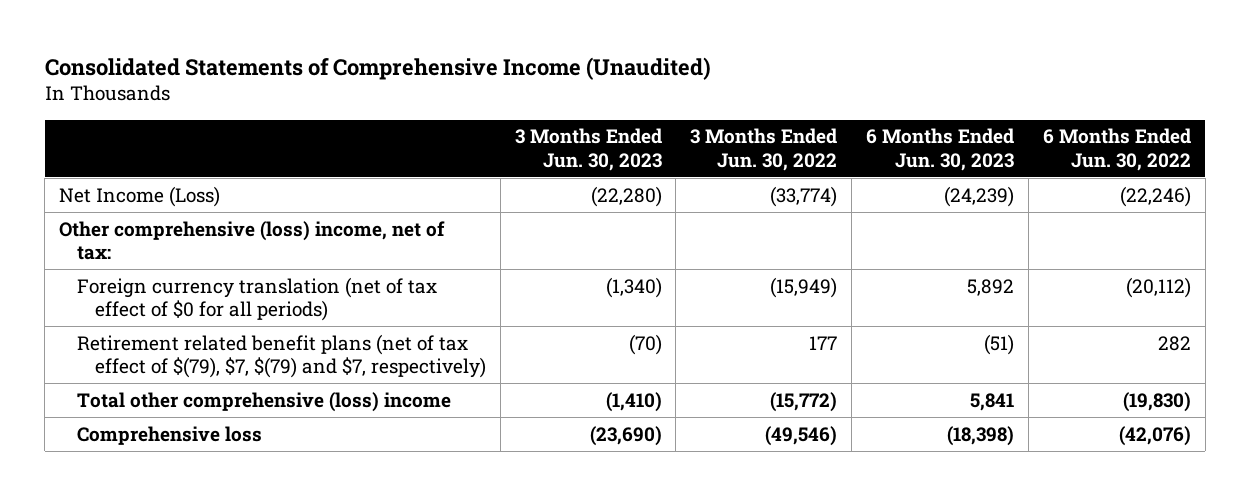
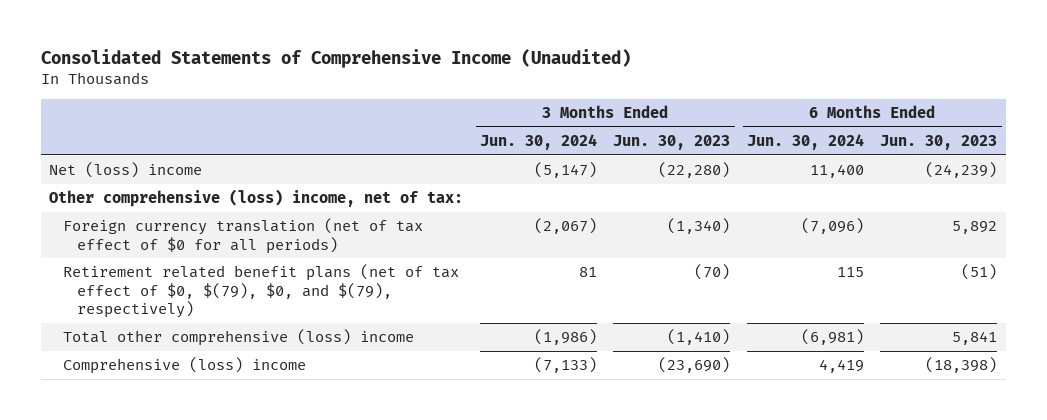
[690,128,838,171] 3 Months Ended Jun. 30, 2022 -> none
[1042,128,1191,171] 6 Months Ended Jun. 30, 2022 -> none
none -> [479,133,597,150] Jun. 30, 2024
none -> [746,133,864,150] Jun. 30, 2024
[59,185,221,207] Net Income (Loss) -> [49,162,203,179] Net (loss) income
[77,333,486,379] Retirement related benefit plans (net of tax effect of $(79), $7, $(79) and $7, respectively) -> [63,264,460,319] Retirement related benefit plans (net of tax effect of $0, $(79), $0, and $(79), respectively)
[77,425,263,445] Comprehensive loss -> [63,357,307,375] Comprehensive (loss) income

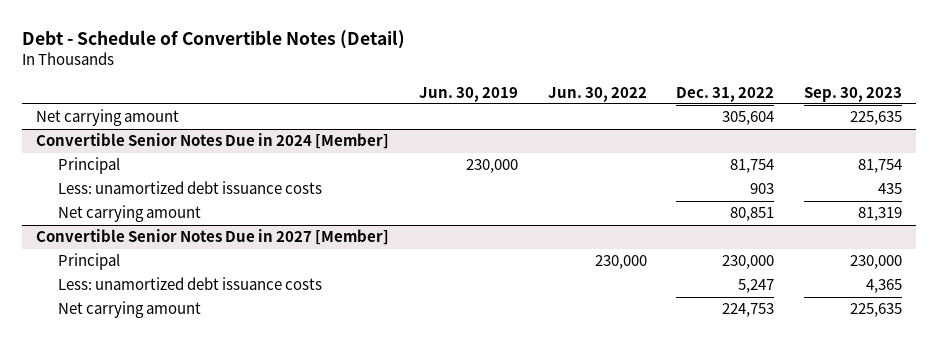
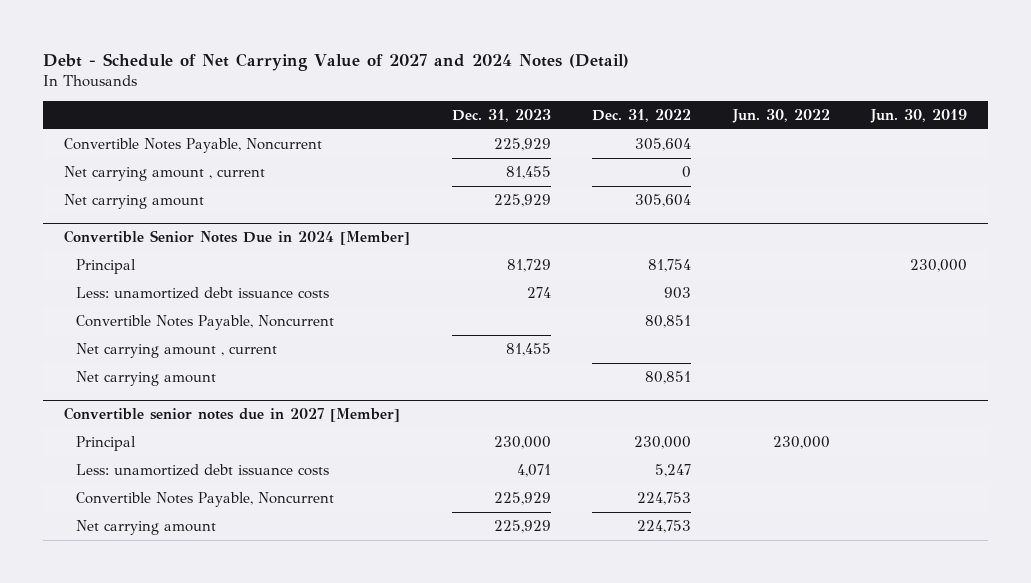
[21,30,405,50] Debt - Schedule of Convertible Notes (Detail) -> [43,53,630,72] Debt - Schedule of Net Carrying Value of 2027 and 2024 Notes (Detail)
[803,86,902,102] Sep. 30, 2023 -> none
none -> [451,108,551,122] Dec. 31, 2023
none -> [63,137,322,153] Convertible Notes Payable, Noncurrent
none -> [63,165,265,181] Net carrying amount , current
none -> [75,314,334,330] Convertible Notes Payable, Noncurrent
none -> [75,342,277,358] Net carrying amount , current
[36,229,390,246] Convertible Senior Notes Due in 2027 [Member] -> [63,407,400,423] Convertible senior notes due in 2027 [Member]
none -> [75,491,334,507] Convertible Notes Payable, Noncurrent

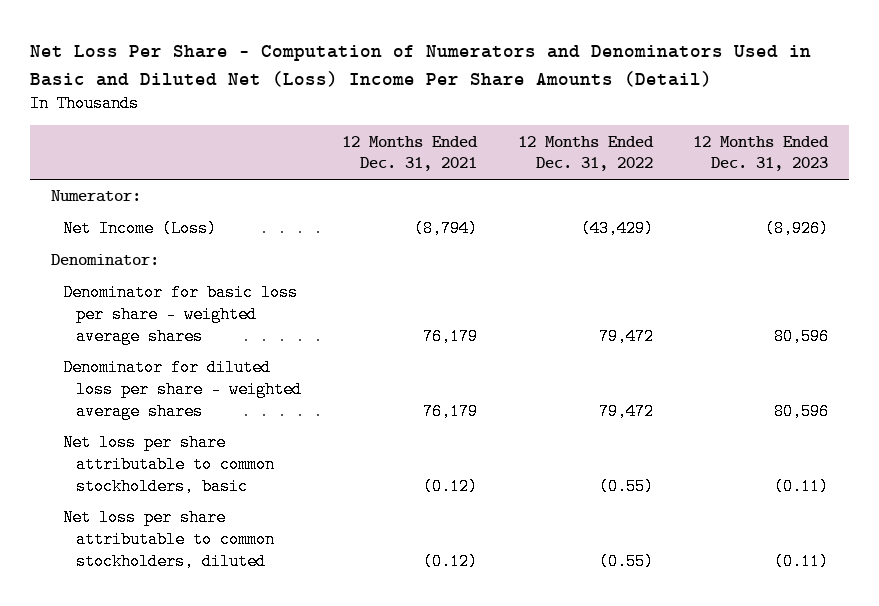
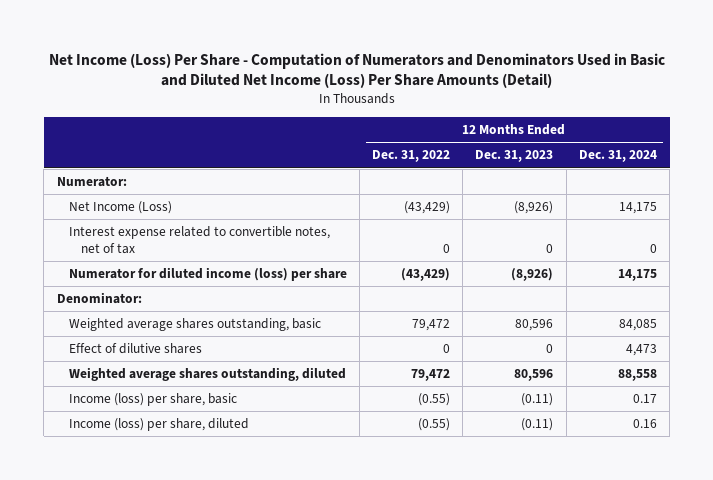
[30,45,812,87] Net Loss Per Share - Computation of Numerators and Denominators Used in Basic and Diluted Net (Loss) Income Per Share Amounts (Detail) -> [48,52,665,89] Net Income (Loss) Per Share - Computation of Numerators and Denominators Used in Basic and Diluted Net Income (Loss) Per Share Amounts (Detail)
[341,135,478,172] 12 Months Ended Dec. 31, 2021 -> none
none -> [578,150,657,163] Dec. 31, 2024
none -> [68,226,330,254] Interest expense related to convertible notes, net of tax
none -> [68,267,347,282] Numerator for diluted income (loss) per share
[63,284,299,345] Denominator for basic loss per share - weighted average shares -> [68,318,321,332] Weighted average shares outstanding, basic
none -> [68,343,202,355] Effect of dilutive shares
[63,359,303,420] Denominator for diluted loss per share - weighted average shares -> [68,367,346,382] Weighted average shares outstanding, diluted
[63,434,276,495] Net loss per share attributable to common stockholders, basic -> [68,393,237,407] Income (loss) per share, basic
[63,509,276,570] Net loss per share attributable to common stockholders, diluted -> [68,418,249,432] Income (loss) per share, diluted

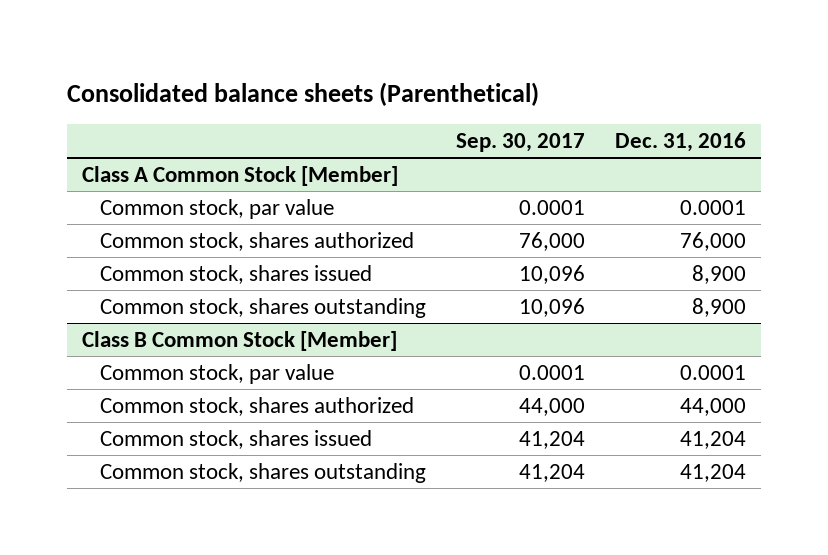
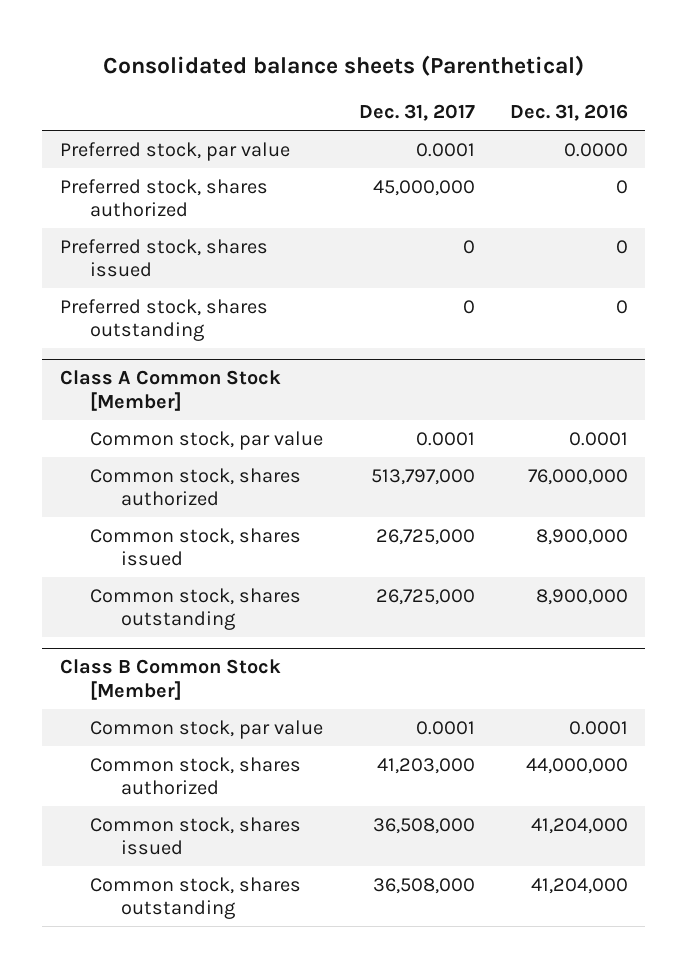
[455,132,585,152] Sep. 30, 2017 -> none
none -> [358,104,475,122] Dec. 31, 2017
none -> [59,141,290,161] Preferred stock, par value
none -> [59,178,268,218] Preferred stock, shares authorized
none -> [59,238,268,278] Preferred stock, shares issued
none -> [59,298,268,342] Preferred stock, shares outstanding
[679,231,746,251] 76,000 -> [527,468,628,485] 76,000,000
[691,264,746,284] 8,900 -> [535,528,628,545] 8,900,000
[691,297,746,317] 8,900 -> [535,588,628,605] 8,900,000
[679,397,746,416] 44,000 -> [525,757,628,774] 44,000,000
[679,430,746,449] 41,204 -> [530,817,628,834] 41,204,000
[679,463,746,482] 41,204 -> [530,877,628,894] 41,204,000

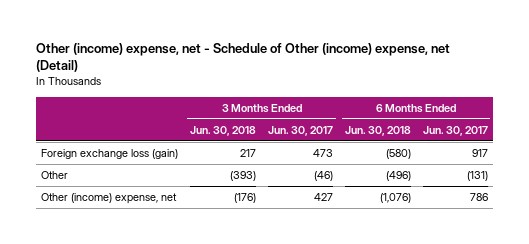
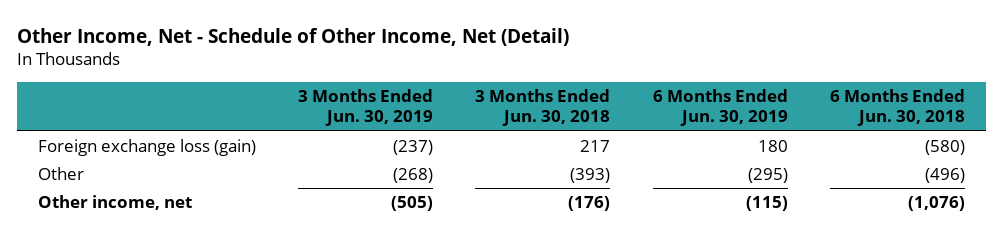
[35,42,450,73] Other (income) expense, net - Schedule of Other (income) expense, net (Detail) -> [16,27,569,46] Other Income, Net - Schedule of Other Income, Net (Detail)
[267,125,333,136] Jun. 30, 2017 -> none
[422,125,488,136] Jun. 30, 2017 -> none
none -> [298,88,434,127] 3 Months Ended Jun. 30, 2019
none -> [652,88,788,127] 6 Months Ended Jun. 30, 2019
[41,193,178,205] Other (income) expense, net -> [37,195,192,211] Other income, net

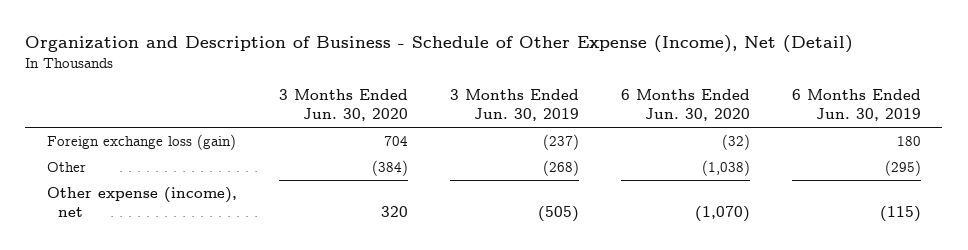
[16,27,569,46] Other Income, Net - Schedule of Other Income, Net (Detail) -> [25,35,854,54] Organization and Description of Business - Schedule of Other Expense (Income), Net (Detail)
[475,88,611,127] 3 Months Ended Jun. 30, 2018 -> none
[829,88,965,127] 6 Months Ended Jun. 30, 2018 -> none
none -> [278,89,408,122] 3 Months Ended Jun. 30, 2020
none -> [620,89,750,122] 6 Months Ended Jun. 30, 2020
[37,195,192,211] Other income, net -> [46,186,237,217] Other expense (income), net

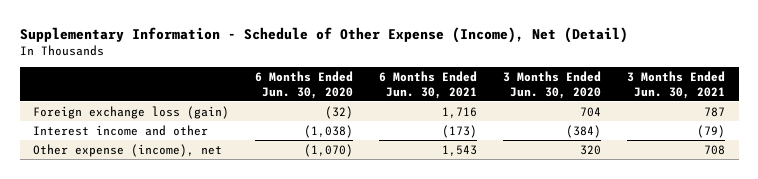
[25,35,854,54] Organization and Description of Business - Schedule of Other Expense (Income), Net (Detail) -> [19,26,628,43] Supplementary Information - Schedule of Other Expense (Income), Net (Detail)
[449,89,579,122] 3 Months Ended Jun. 30, 2019 -> none
[792,89,922,122] 6 Months Ended Jun. 30, 2019 -> none
none -> [379,70,478,99] 6 Months Ended Jun. 30, 2021
none -> [627,70,726,99] 3 Months Ended Jun. 30, 2021
[46,161,86,172] Other -> [32,124,208,136] Interest income and other

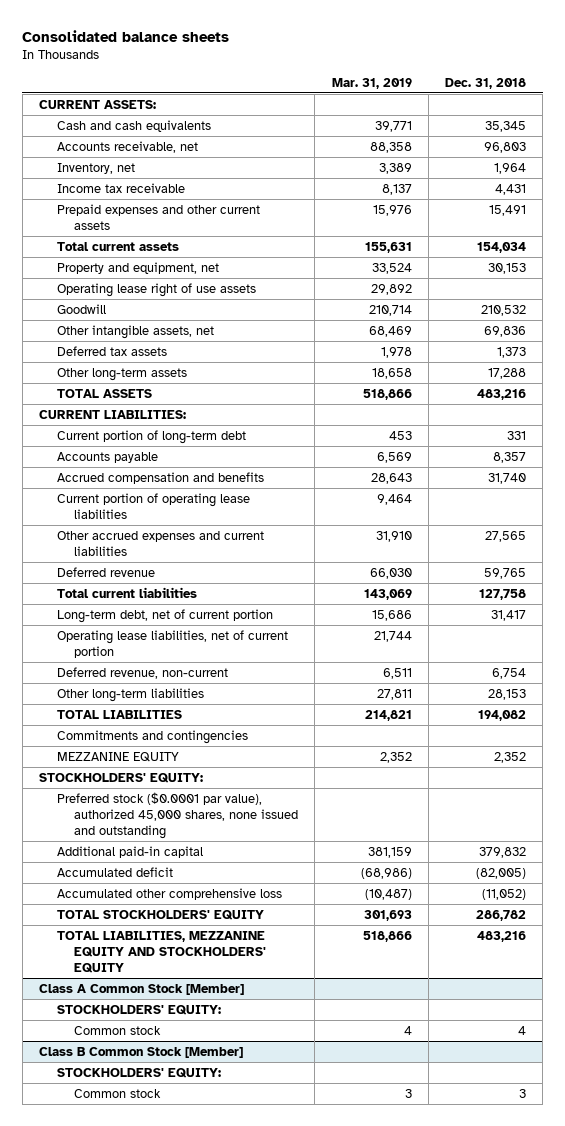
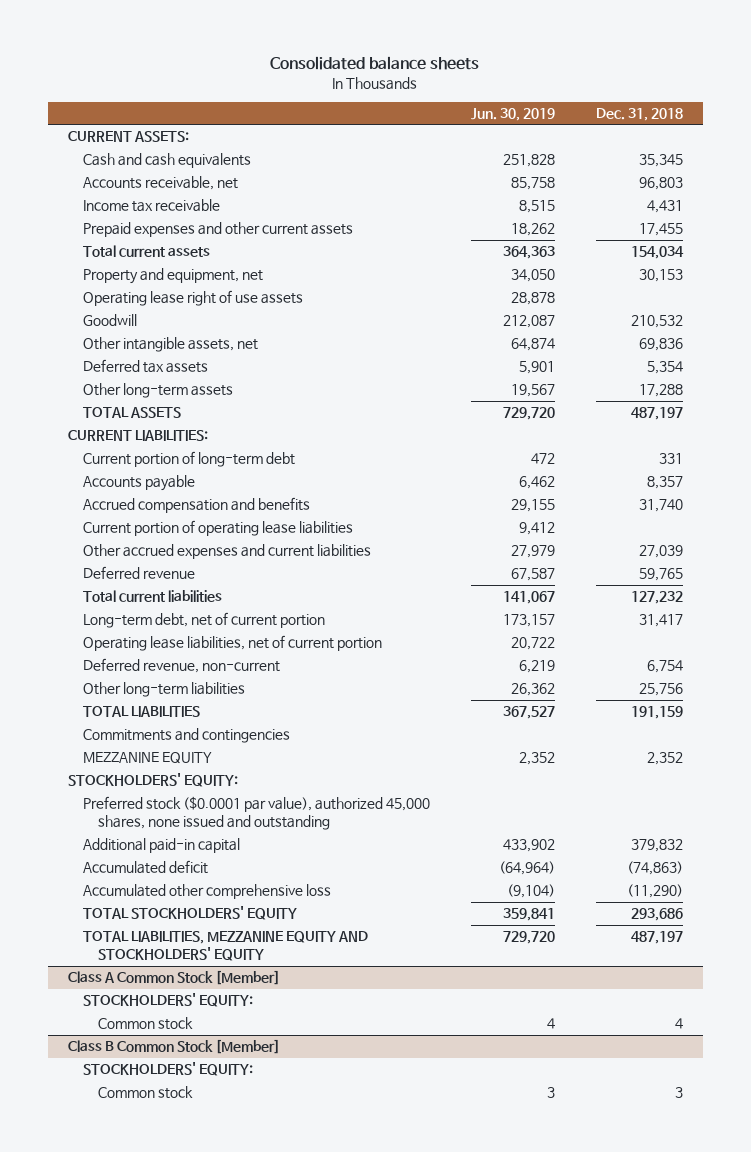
[331,77,412,89] Mar. 31, 2019 -> none
none -> [470,107,555,121] Jun. 30, 2019
[56,162,135,174] Inventory, net -> none
[489,204,527,216] 15,491 -> [638,223,683,237] 17,455
[497,346,527,358] 1,373 -> [646,361,683,375] 5,354
[477,388,527,400] 483,216 -> [630,407,683,421] 487,197
[485,530,527,542] 27,565 -> [638,545,683,559] 27,039
[479,588,527,600] 127,758 -> [630,591,683,605] 127,232
[488,688,527,700] 28,153 -> [638,683,683,697] 25,756
[478,709,527,721] 194,082 -> [630,706,683,720] 191,159
[476,867,527,879] (82,005) -> [626,861,683,876] (74,863)
[482,888,527,900] (11,052) -> [626,884,683,899] (11,290)
[476,909,527,921] 286,782 -> [630,908,683,922] 293,686
[477,930,527,942] 483,216 -> [630,931,683,945] 487,197

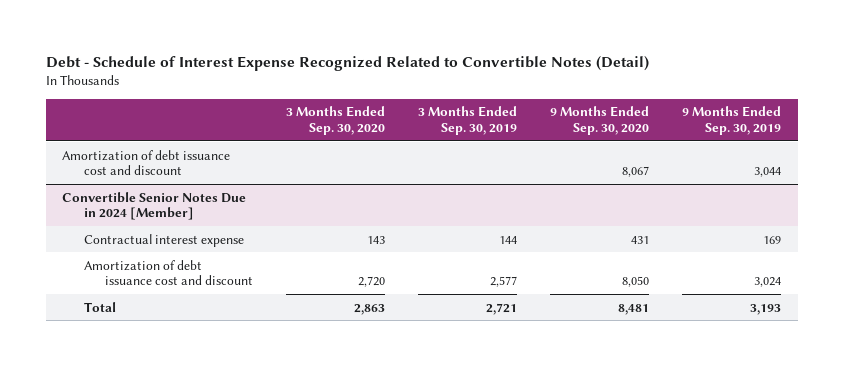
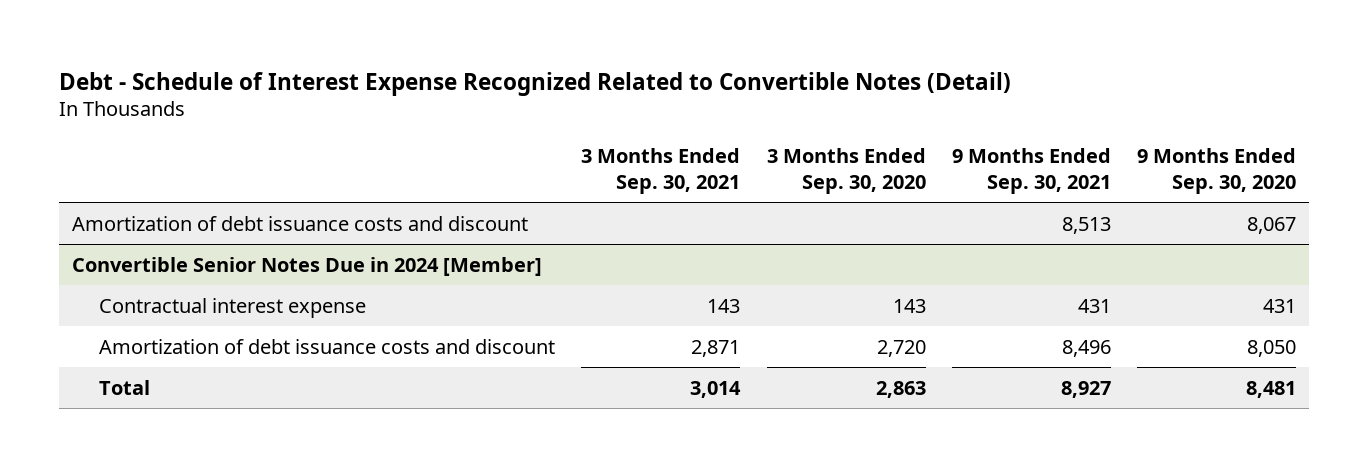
[418,106,518,136] 3 Months Ended Sep. 30, 2019 -> none
[682,106,782,136] 9 Months Ended Sep. 30, 2019 -> none
none -> [581,148,741,194] 3 Months Ended Sep. 30, 2021
none -> [951,148,1111,194] 9 Months Ended Sep. 30, 2021
[62,149,231,176] Amortization of debt issuance cost and discount -> [71,215,528,231] Amortization of debt issuance costs and discount
[83,259,254,286] Amortization of debt issuance cost and discount -> [99,338,556,354] Amortization of debt issuance costs and discount

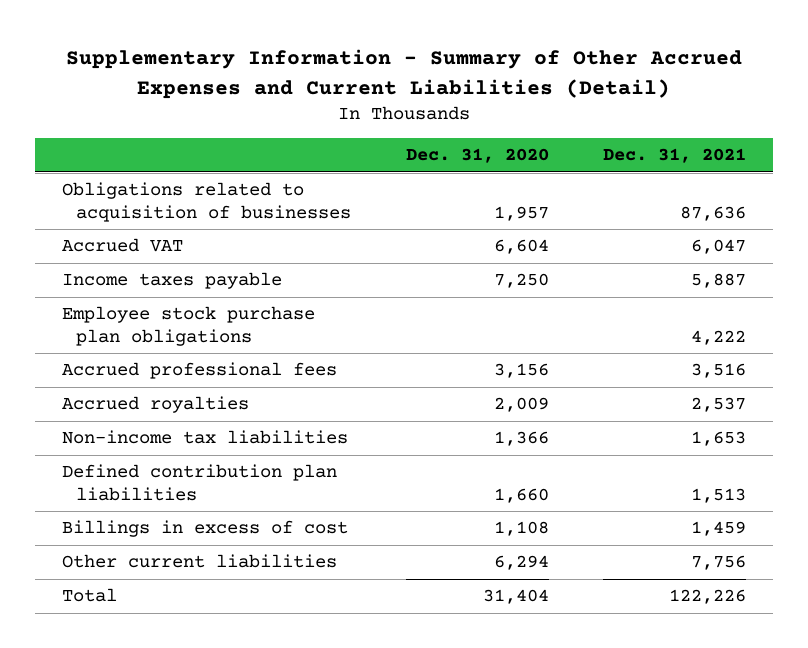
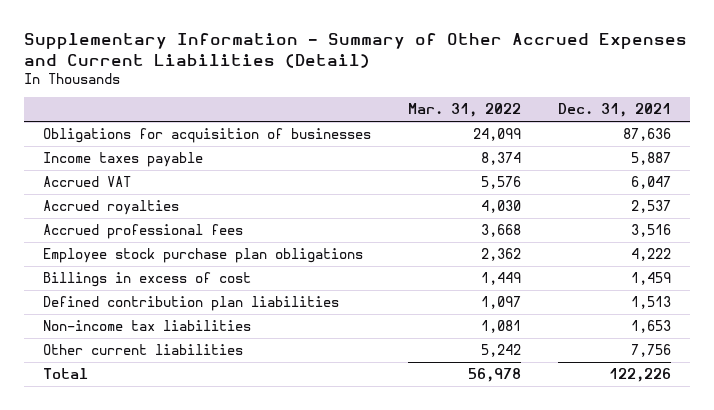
[405,148,549,164] Dec. 31, 2020 -> none
none -> [408,103,522,118] Mar. 31, 2022
[62,182,352,222] Obligations related to acquisition of businesses -> [42,127,371,143] Obligations for acquisition of businesses
[62,238,184,253] Accrued VAT -> [42,175,131,187] Accrued VAT
[62,362,338,380] Accrued professional fees -> [42,223,243,239] Accrued professional fees
[62,306,316,346] Employee stock purchase plan obligations -> [42,247,363,263] Employee stock purchase plan obligations
[62,464,338,501] Defined contribution plan liabilities -> [42,295,339,311] Defined contribution plan liabilities
[62,430,349,445] Non-income tax liabilities -> [42,319,251,331] Non-income tax liabilities

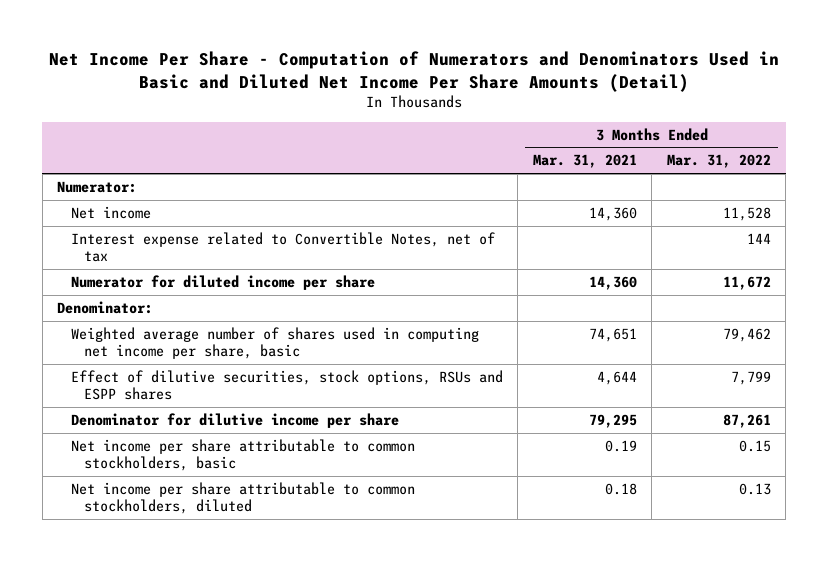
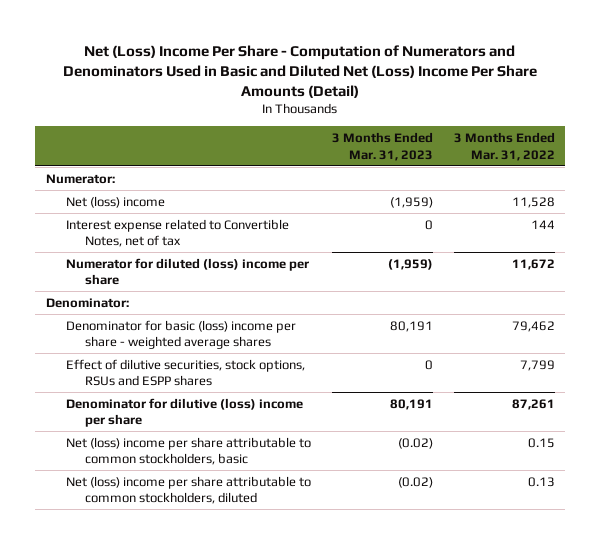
[49,51,780,92] Net Income Per Share - Computation of Numerators and Denominators Used in Basic and Diluted Net Income Per Share Amounts (Detail) -> [63,44,538,98] Net (Loss) Income Per Share - Computation of Numerators and Denominators Used in Basic and Diluted Net (Loss) Income Per Share Amounts (Detail)
[532,154,637,169] Mar. 31, 2021 -> none
none -> [331,132,433,161] 3 Months Ended Mar. 31, 2023
[70,205,151,219] Net income -> [65,195,165,208] Net (loss) income
[70,274,375,290] Numerator for diluted income per share -> [65,257,309,286] Numerator for diluted (loss) income per share
[70,326,479,359] Weighted average number of shares used in computing net income per share, basic -> [65,319,296,350] Denominator for basic (loss) income per share - weighted average shares
[70,412,399,428] Denominator for dilutive income per share -> [65,397,303,428] Denominator for dilutive (loss) income per share
[70,438,415,471] Net income per share attributable to common stockholders, basic -> [65,436,311,466] Net (loss) income per share attributable to common stockholders, basic
[70,481,415,514] Net income per share attributable to common stockholders, diluted -> [65,475,311,505] Net (loss) income per share attributable to common stockholders, diluted

